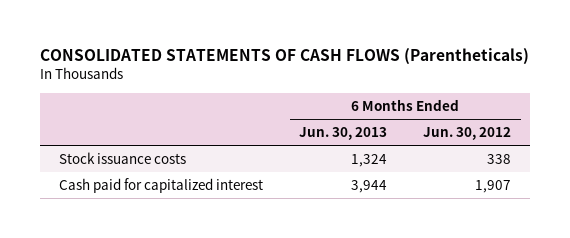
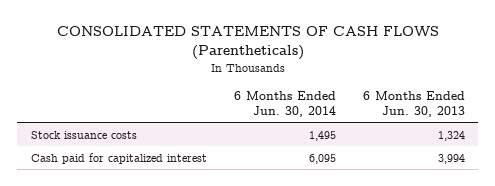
[423,126,512,140] Jun. 30, 2012 -> none
none -> [233,90,336,117] 6 Months Ended Jun. 30, 2014
[351,179,388,193] 3,944 -> [437,153,465,164] 3,994

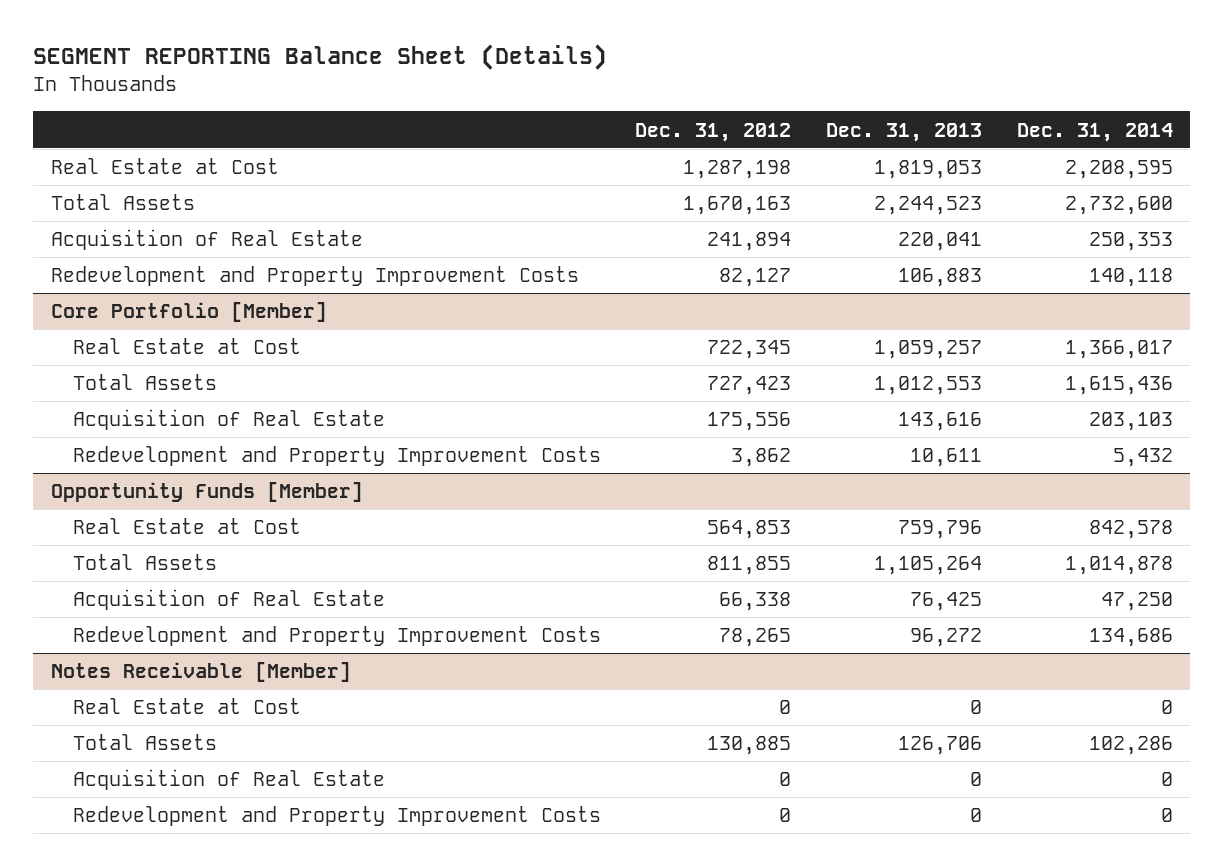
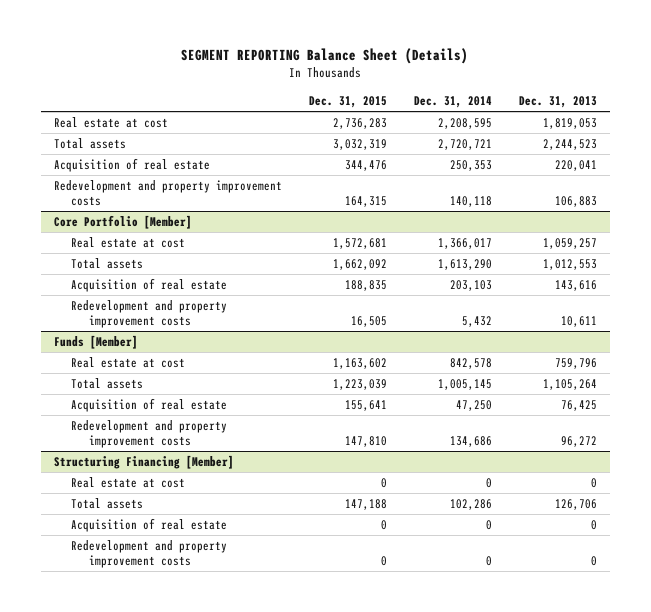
[635,122,792,142] Dec. 31, 2012 -> none
none -> [308,95,387,108] Dec. 31, 2015
[50,158,279,175] Real Estate at Cost -> [54,117,169,129] Real estate at cost
[50,194,195,211] Total Assets -> [54,138,127,150] Total assets
[1064,196,1173,216] 2,732,600 -> [437,139,492,151] 2,720,721
[50,229,363,251] Acquisition of Real Estate -> [54,158,211,173] Acquisition of real estate
[50,266,579,287] Redevelopment and Property Improvement Costs -> [54,180,283,206] Redevelopment and property improvement costs
[72,338,301,355] Real Estate at Cost -> [71,237,186,249] Real estate at cost
[72,374,217,391] Total Assets -> [71,258,144,270] Total assets
[1064,376,1173,396] 1,615,436 -> [437,259,492,271] 1,613,290
[72,409,385,431] Acquisition of Real Estate -> [71,278,228,293] Acquisition of real estate
[72,446,601,467] Redevelopment and Property Improvement Costs -> [71,300,228,328] Redevelopment and property improvement costs
[50,482,363,503] Opportunity Funds [Member] -> [54,335,139,350] Funds [Member]
[72,518,301,535] Real Estate at Cost -> [71,357,186,369] Real estate at cost
[72,554,217,571] Total Assets -> [71,378,144,390] Total assets
[1064,556,1173,576] 1,014,878 -> [437,379,492,391] 1,005,145
[72,589,385,611] Acquisition of Real Estate -> [71,398,228,413] Acquisition of real estate
[72,626,601,647] Redevelopment and Property Improvement Costs -> [71,420,228,448] Redevelopment and property improvement costs
[50,662,351,683] Notes Receivable [Member] -> [54,455,235,470] Structuring Financing [Member]
[72,698,301,715] Real Estate at Cost -> [71,477,186,489] Real estate at cost
[72,734,217,751] Total Assets -> [71,498,144,510] Total assets
[72,769,385,791] Acquisition of Real Estate -> [71,518,228,533] Acquisition of real estate
[72,806,601,827] Redevelopment and Property Improvement Costs -> [71,540,228,568] Redevelopment and property improvement costs

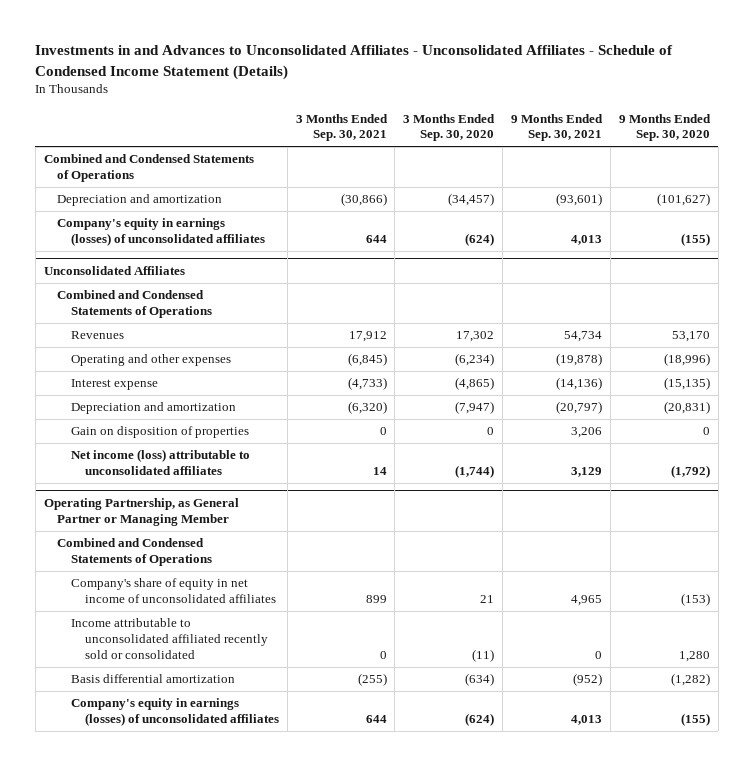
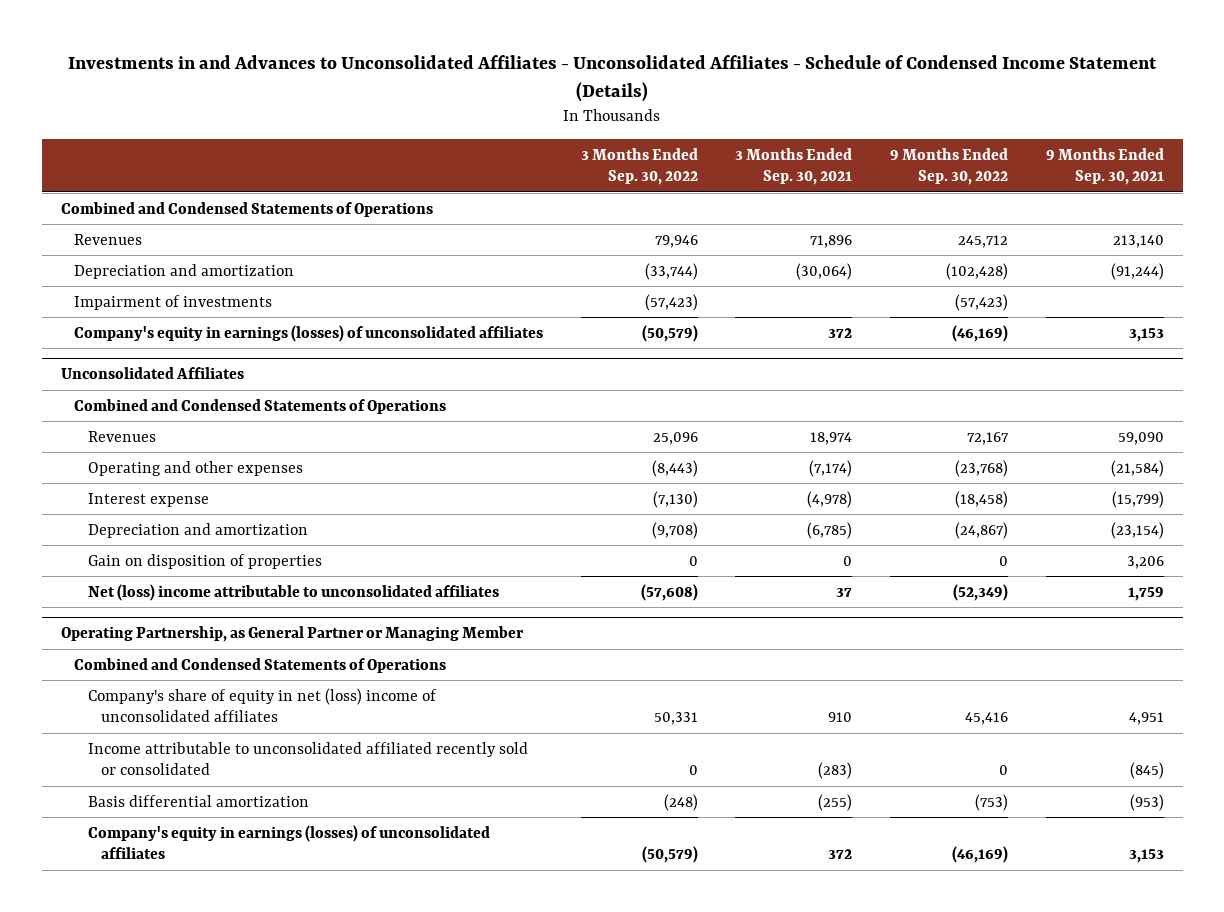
[403,113,496,142] 3 Months Ended Sep. 30, 2020 -> none
[618,113,711,142] 9 Months Ended Sep. 30, 2020 -> none
none -> [580,147,698,186] 3 Months Ended Sep. 30, 2022
none -> [890,147,1009,186] 9 Months Ended Sep. 30, 2022
none -> [74,233,143,245] Revenues
[340,193,387,207] (30,866) -> [796,262,853,280] (30,064)
[556,193,603,207] (93,601) -> [1110,262,1164,280] (91,244)
none -> [74,294,273,310] Impairment of investments
[365,234,387,243] 644 -> [828,327,853,338] 372
[571,234,603,245] 4,013 -> [1128,327,1164,342] 3,153
[348,331,387,343] 17,912 -> [810,431,853,445] 18,974
[564,331,603,343] 54,734 -> [1117,431,1164,445] 59,090
[347,353,387,367] (6,845) -> [809,459,853,477] (7,174)
[556,353,603,367] (19,878) -> [1110,459,1164,477] (21,584)
[347,377,387,391] (4,733) -> [807,490,853,508] (4,978)
[556,377,603,391] (14,136) -> [1111,490,1164,508] (15,799)
[347,401,387,415] (6,320) -> [807,521,853,539] (6,785)
[556,401,603,415] (20,797) -> [1110,521,1164,539] (23,154)
[71,449,251,475] Net income (loss) attributable to unconsolidated affiliates -> [87,583,499,601] Net (loss) income attributable to unconsolidated affiliates
[372,466,387,475] 14 -> [836,587,853,597] 37
[571,466,603,477] 3,129 -> [1127,586,1164,601] 1,759
[71,578,276,603] Company's share of equity in net income of unconsolidated affiliates -> [87,687,437,723] Company's share of equity in net (loss) income of unconsolidated affiliates
[365,594,387,603] 899 -> [828,712,853,723] 910
[571,594,603,606] 4,965 -> [1128,712,1164,726] 4,951
[379,650,387,659] 0 -> [818,762,853,780] (283)
[595,650,603,659] 0 -> [1129,762,1164,780] (845)
[573,673,603,687] (952) -> [1129,793,1164,811] (953)
[365,714,387,723] 644 -> [828,849,853,860] 372
[571,714,603,725] 4,013 -> [1128,849,1164,864] 3,153

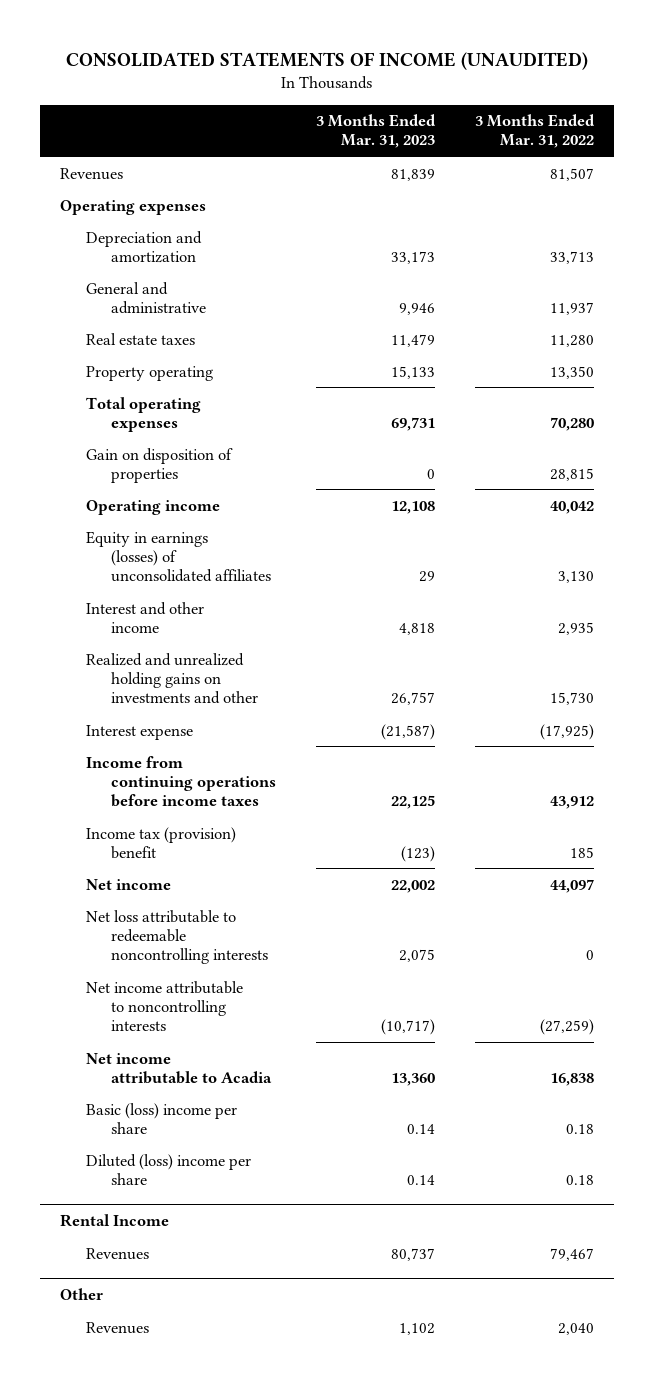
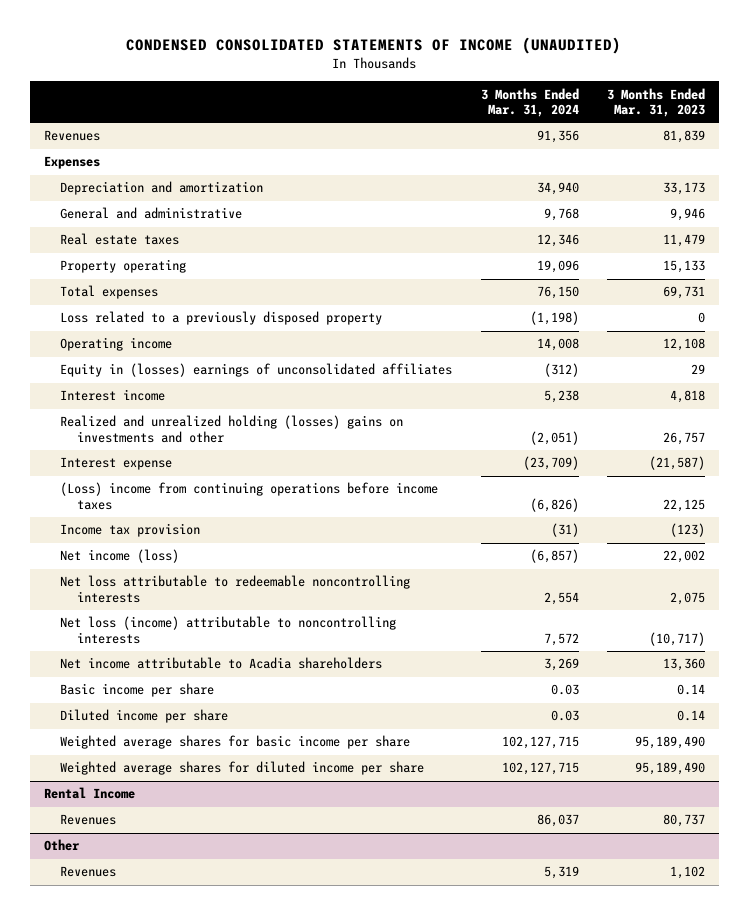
[66,51,589,70] CONSOLIDATED STATEMENTS OF INCOME (UNAUDITED) -> [126,37,622,55] CONDENSED CONSOLIDATED STATEMENTS OF INCOME (UNAUDITED)
[475,114,596,149] 3 Months Ended Mar. 31, 2022 -> none
none -> [480,87,579,118] 3 Months Ended Mar. 31, 2024
[60,199,207,215] Operating expenses -> [44,156,101,170] Expenses
[85,396,201,432] Total operating expenses -> [60,285,159,300] Total expenses
[85,447,233,483] Gain on disposition of properties -> [60,311,383,326] Loss related to a previously disposed property
[85,530,271,582] Equity in earnings (losses) of unconsolidated affiliates -> [60,363,453,378] Equity in (losses) earnings of unconsolidated affiliates
[85,601,204,633] Interest and other income -> [60,389,166,402] Interest income
[85,652,258,704] Realized and unrealized holding gains on investments and other -> [60,415,404,443] Realized and unrealized holding (losses) gains on investments and other
[85,755,276,807] Income from continuing operations before income taxes -> [60,482,439,510] (Loss) income from continuing operations before income taxes
[85,826,236,859] Income tax (provision) benefit -> [60,523,201,538] Income tax provision
[85,878,171,890] Net income -> [60,549,180,564] Net income (loss)
[85,980,243,1031] Net income attributable to noncontrolling interests -> [60,616,397,644] Net loss (income) attributable to noncontrolling interests
[85,1052,272,1084] Net income attributable to Acadia -> [60,657,383,670] Net income attributable to Acadia shareholders
[85,1102,237,1134] Basic (loss) income per share -> [60,683,215,698] Basic income per share
[85,1153,251,1185] Diluted (loss) income per share -> [60,709,229,724] Diluted income per share
none -> [60,735,411,750] Weighted average shares for basic income per share
none -> [60,761,425,776] Weighted average shares for diluted income per share

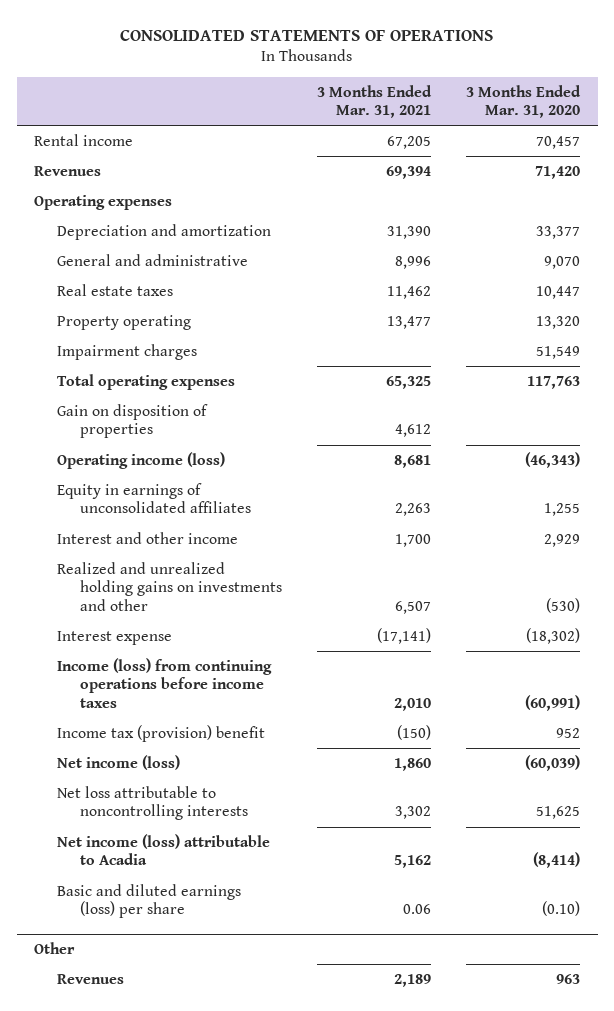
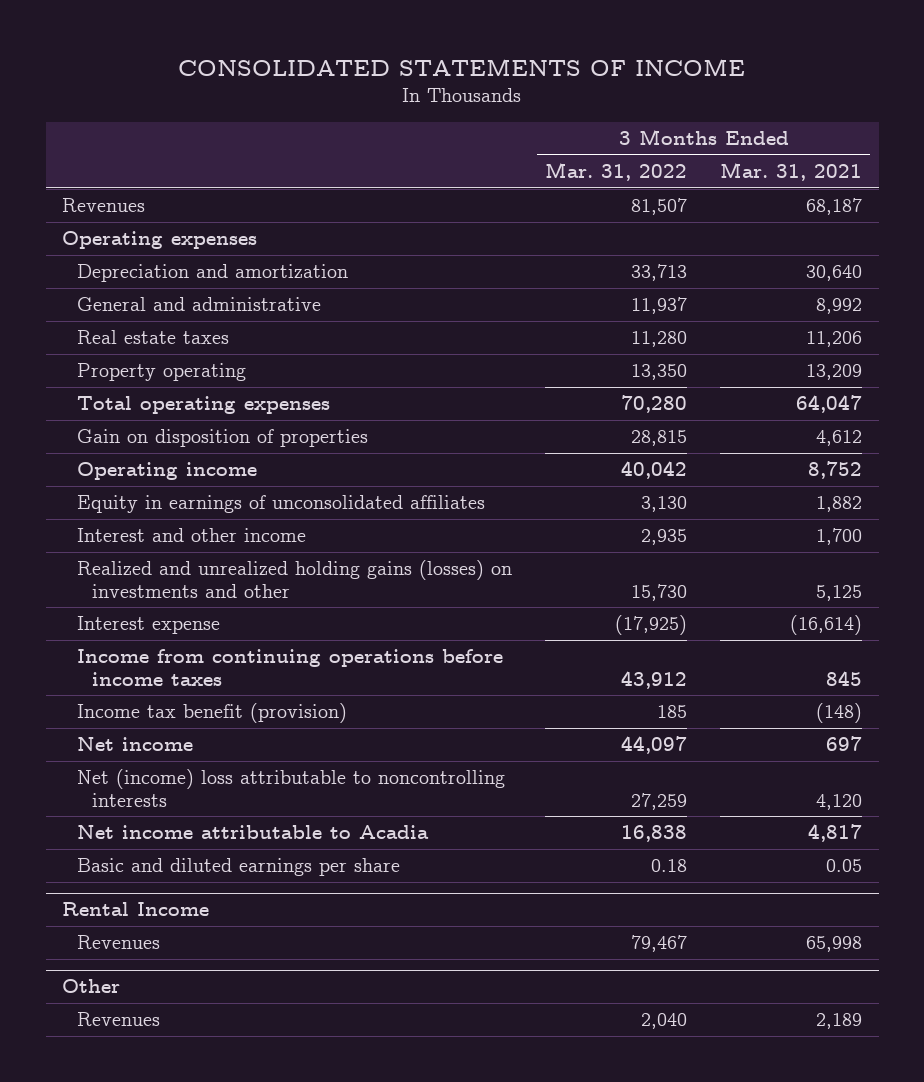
[120,29,494,41] CONSOLIDATED STATEMENTS OF OPERATIONS -> [178,58,746,76] CONSOLIDATED STATEMENTS OF INCOME
[466,84,582,119] 3 Months Ended Mar. 31, 2020 -> none
none -> [545,161,688,181] Mar. 31, 2022
[34,133,134,146] Rental income -> none
[385,165,431,179] 69,394 -> [806,198,863,216] 68,187
[57,343,198,360] Impairment charges -> none
[386,225,431,239] 31,390 -> [806,265,863,282] 30,640
[394,255,431,269] 8,996 -> [816,298,863,315] 8,992
[386,285,431,299] 11,462 -> [806,331,863,348] 11,206
[386,315,431,329] 13,477 -> [806,364,863,381] 13,209
[385,375,431,389] 65,325 -> [796,395,863,414] 64,047
[57,451,226,469] Operating income (loss) -> [77,462,258,481] Operating income
[393,454,431,468] 8,681 -> [808,461,863,480] 8,752
[394,503,431,517] 2,263 -> [816,496,863,513] 1,882
[57,561,282,611] Realized and unrealized holding gains on investments and other -> [77,560,513,598] Realized and unrealized holding gains (losses) on investments and other
[394,600,431,614] 6,507 -> [816,584,863,601] 5,125
[376,627,431,644] (17,141) -> [790,615,863,636] (16,614)
[57,657,273,708] Income (loss) from continuing operations before income taxes -> [77,649,504,686] Income from continuing operations before income taxes
[393,697,431,711] 2,010 -> [826,670,863,686] 845
[57,724,266,742] Income tax (provision) benefit -> [77,703,348,724] Income tax benefit (provision)
[396,724,431,740] (150) -> [816,703,863,724] (148)
[57,754,181,770] Net income (loss) -> [77,737,194,752] Net income
[393,757,431,771] 1,860 -> [826,736,863,752] 697
[57,785,248,821] Net loss attributable to noncontrolling interests -> [77,769,506,807] Net (income) loss attributable to noncontrolling interests
[394,806,431,820] 3,302 -> [816,793,863,810] 4,120
[57,833,271,866] Net income (loss) attributable to Acadia -> [77,825,430,840] Net income attributable to Acadia
[393,855,431,869] 5,162 -> [808,824,863,843] 4,817
[57,883,242,919] Basic and diluted earnings (loss) per share -> [77,858,401,877] Basic and diluted earnings per share
[402,904,431,915] 0.06 -> [826,859,863,873] 0.05
none -> [62,902,210,917] Rental Income
none -> [77,935,161,950] Revenues

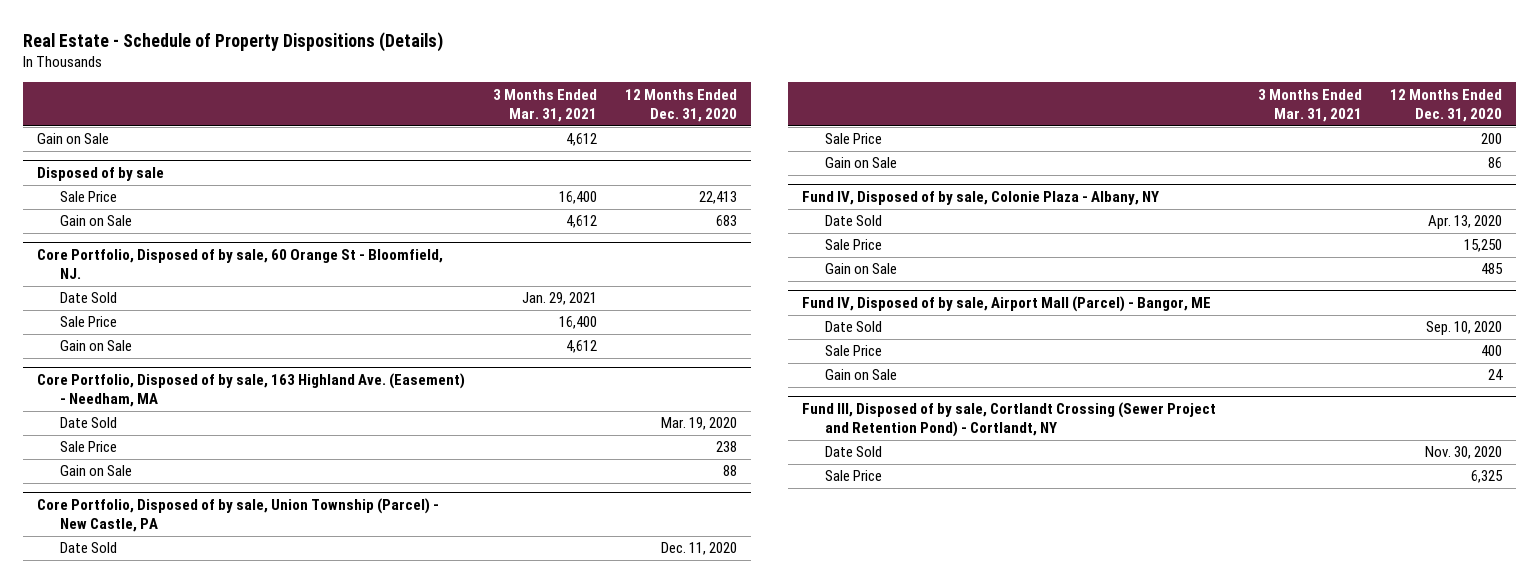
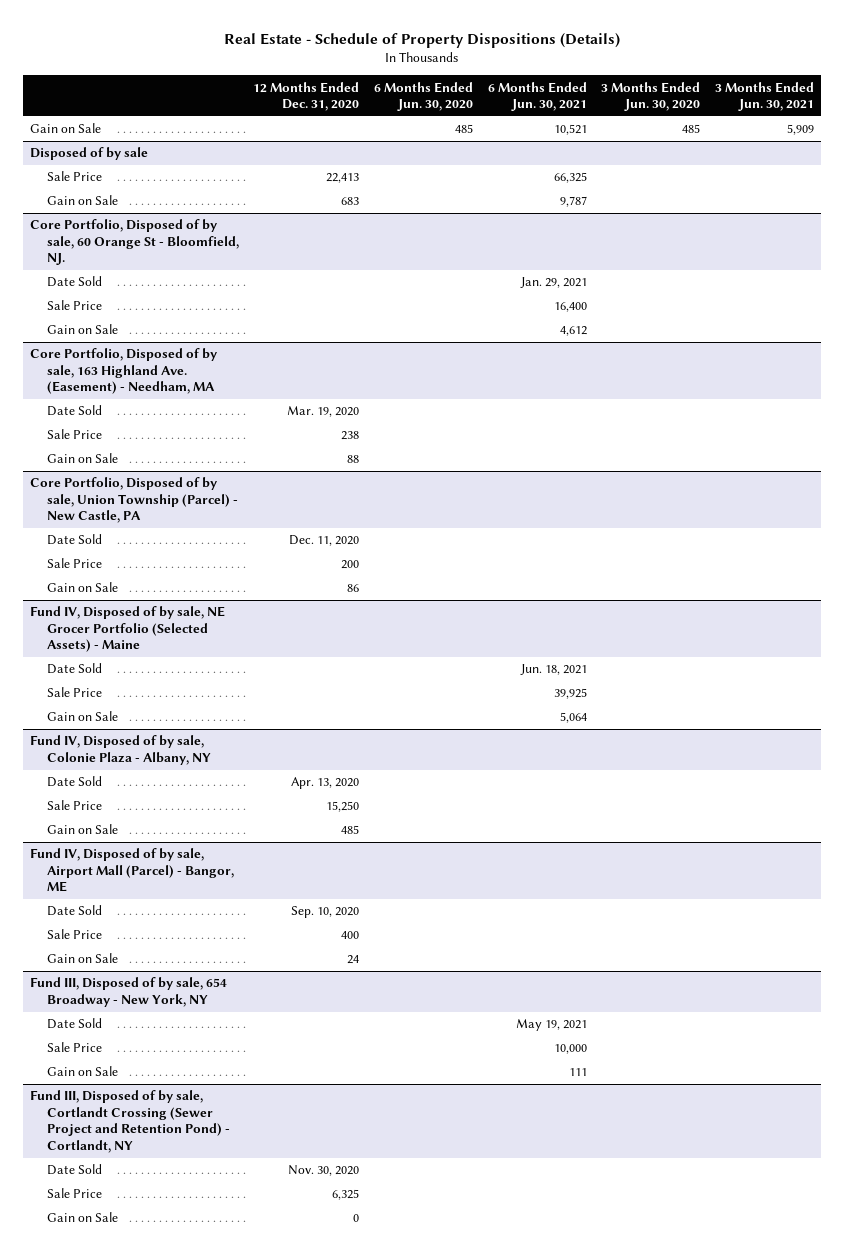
[493,88,598,122] 3 Months Ended Mar. 31, 2021 -> none
none -> [374,81,474,111] 6 Months Ended Jun. 30, 2020
none -> [487,81,587,111] 6 Months Ended Jun. 30, 2021
none -> [601,81,701,111] 3 Months Ended Jun. 30, 2020
none -> [714,81,814,111] 3 Months Ended Jun. 30, 2021
none -> [30,606,226,653] Fund IV, Disposed of by sale, NE Grocer Portfolio (Selected Assets) - Maine
none -> [46,663,102,675] Date Sold
none -> [46,687,102,698] Sale Price
none -> [46,711,118,722] Gain on Sale
none -> [30,977,228,1007] Fund III, Disposed of by sale, 654 Broadway - New York, NY
none -> [46,1018,102,1030] Date Sold
none -> [46,1042,102,1053] Sale Price
none -> [46,1066,118,1077] Gain on Sale
none -> [46,1212,118,1223] Gain on Sale

